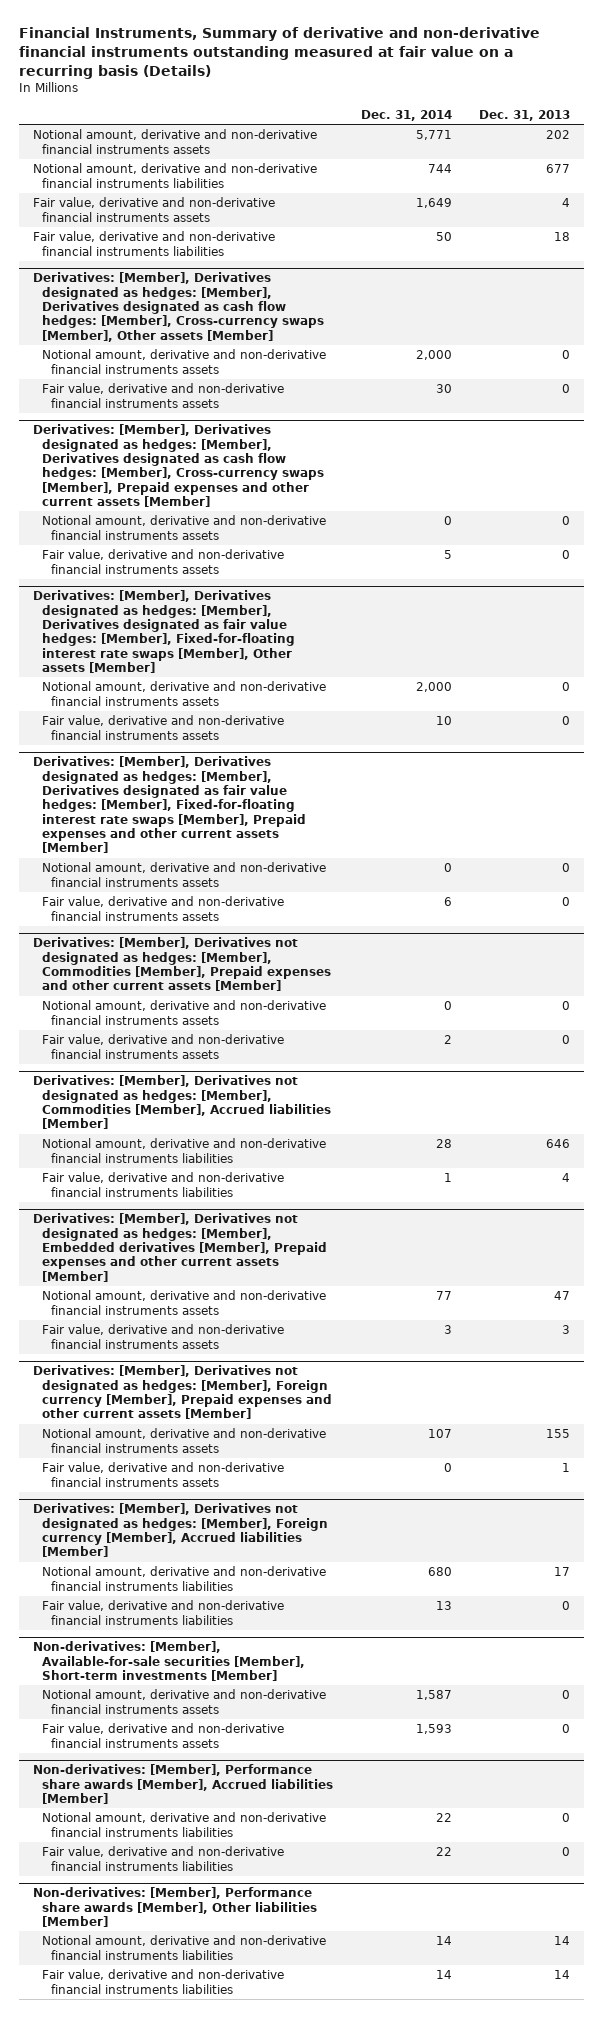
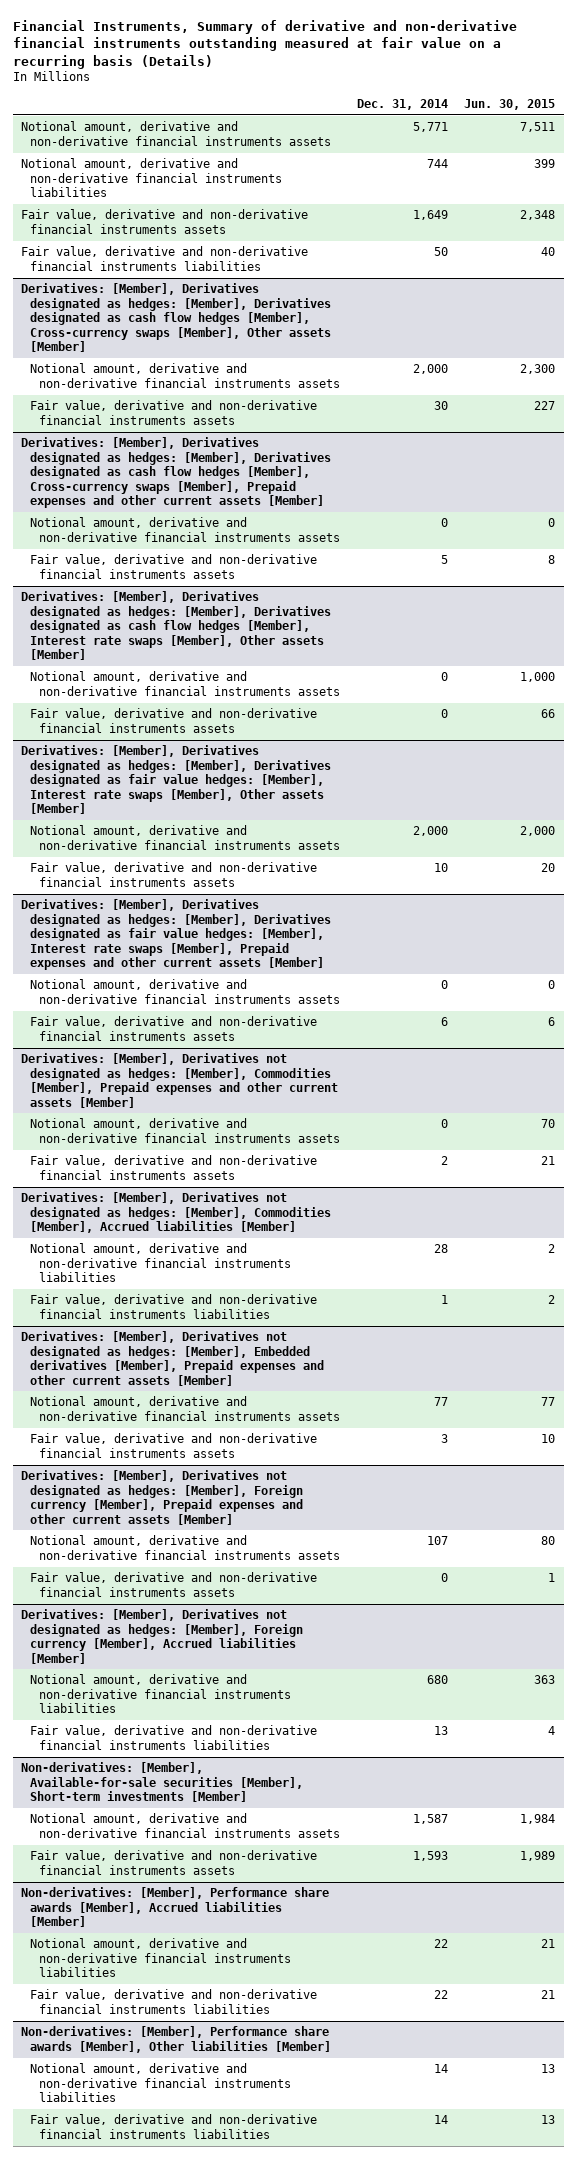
[479,109,571,121] Dec. 31, 2013 -> none
none -> [464,98,556,110] Jun. 30, 2015
[32,272,325,342] Derivatives: [Member], Derivatives designated as hedges: [Member], Derivatives designated as cash flow hedges: [Member], Cross-currency swaps [Member], Other assets [Member] -> [21,283,332,352] Derivatives: [Member], Derivatives designated as hedges: [Member], Derivatives designated as cash flow hedges [Member], Cross-currency swaps [Member], Other assets [Member]
[32,424,325,507] Derivatives: [Member], Derivatives designated as hedges: [Member], Derivatives designated as cash flow hedges: [Member], Cross-currency swaps [Member], Prepaid expenses and other current assets [Member] -> [21,437,332,508] Derivatives: [Member], Derivatives designated as hedges: [Member], Derivatives designated as cash flow hedges [Member], Cross-currency swaps [Member], Prepaid expenses and other current assets [Member]
none -> [21,591,332,660] Derivatives: [Member], Derivatives designated as hedges: [Member], Derivatives designated as cash flow hedges [Member], Interest rate swaps [Member], Other assets [Member]
none -> [30,671,341,696] Notional amount, derivative and non-derivative financial instruments assets
none -> [30,708,318,733] Fair value, derivative and non-derivative financial instruments assets
[32,590,296,673] Derivatives: [Member], Derivatives designated as hedges: [Member], Derivatives designated as fair value hedges: [Member], Fixed-for-floating interest rate swaps [Member], Other assets [Member] -> [21,745,332,814] Derivatives: [Member], Derivatives designated as hedges: [Member], Derivatives designated as fair value hedges: [Member], Interest rate swaps [Member], Other assets [Member]
[32,756,307,854] Derivatives: [Member], Derivatives designated as hedges: [Member], Derivatives designated as fair value hedges: [Member], Fixed-for-floating interest rate swaps [Member], Prepaid expenses and other current assets [Member] -> [21,899,332,970] Derivatives: [Member], Derivatives designated as hedges: [Member], Derivatives designated as fair value hedges: [Member], Interest rate swaps [Member], Prepaid expenses and other current assets [Member]

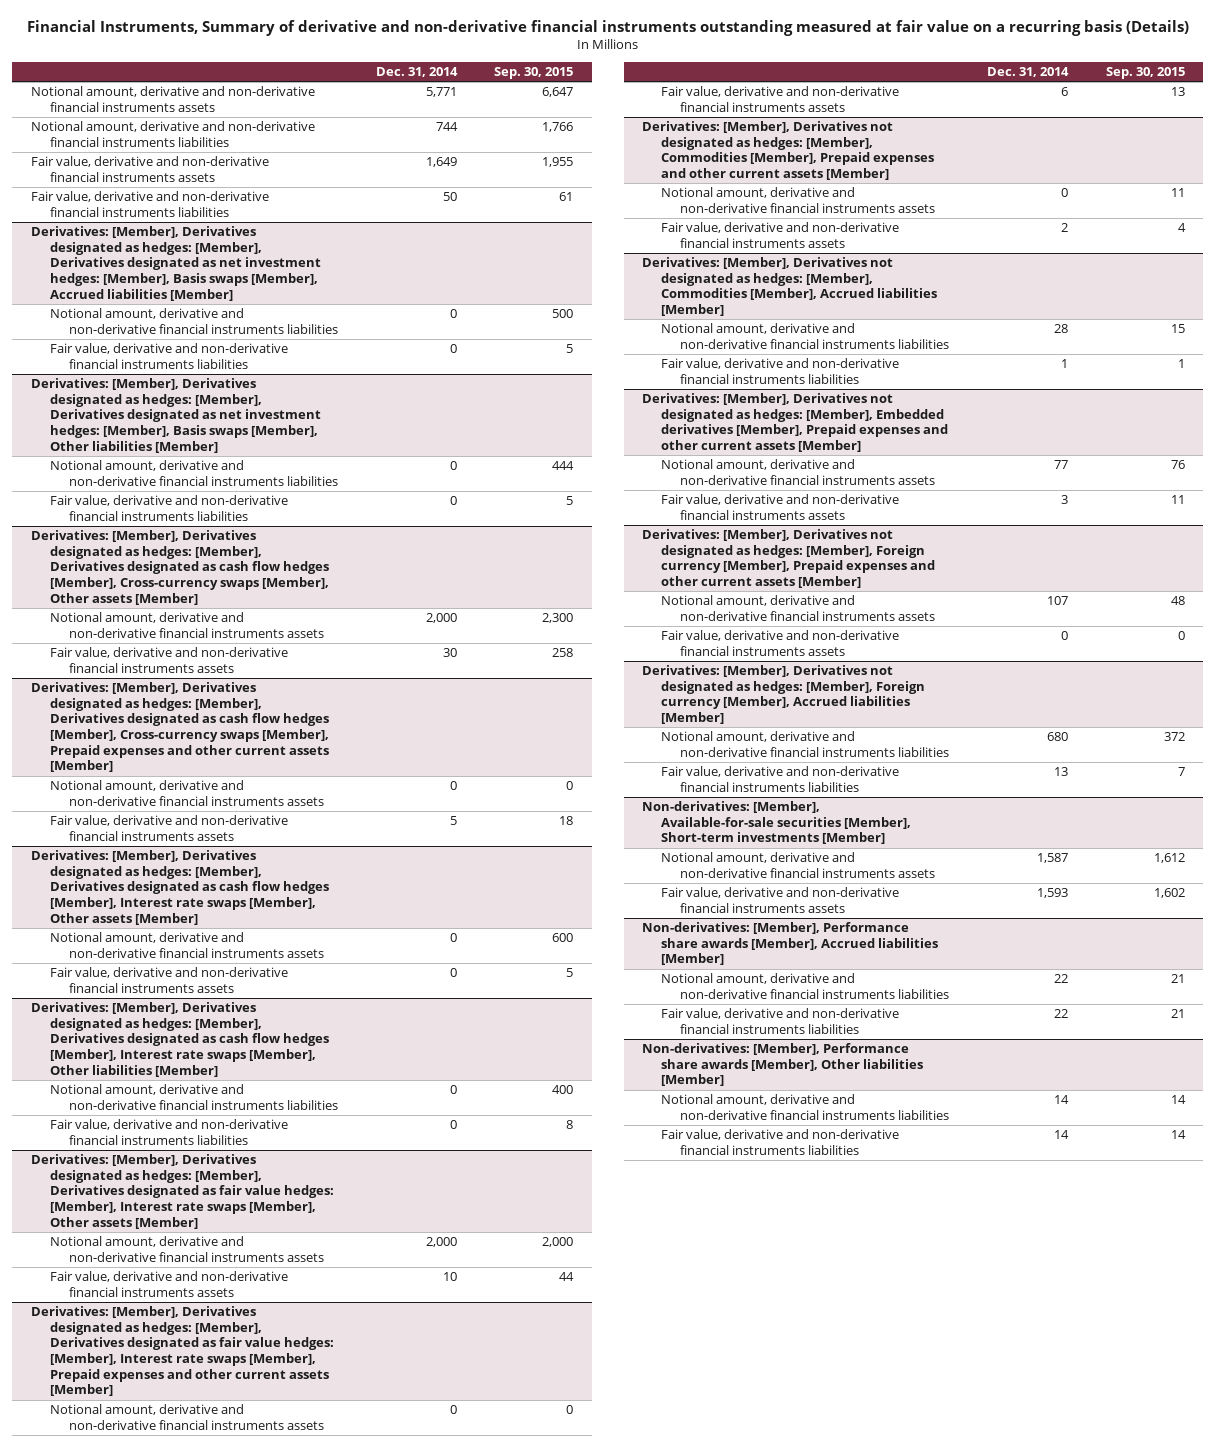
[464,98,556,110] Jun. 30, 2015 -> none
none -> [494,66,574,79] Sep. 30, 2015
none -> [31,226,322,301] Derivatives: [Member], Derivatives designated as hedges: [Member], Derivatives designated as net investment hedges: [Member], Basis swaps [Member], Accrued liabilities [Member]
none -> [50,308,339,334] Notional amount, derivative and non-derivative financial instruments liabilities
none -> [50,343,289,369] Fair value, derivative and non-derivative financial instruments liabilities
none -> [31,378,322,453] Derivatives: [Member], Derivatives designated as hedges: [Member], Derivatives designated as net investment hedges: [Member], Basis swaps [Member], Other liabilities [Member]
none -> [50,460,339,486] Notional amount, derivative and non-derivative financial instruments liabilities
none -> [50,495,289,521] Fair value, derivative and non-derivative financial instruments liabilities
none -> [31,1002,330,1077] Derivatives: [Member], Derivatives designated as hedges: [Member], Derivatives designated as cash flow hedges [Member], Interest rate swaps [Member], Other liabilities [Member]
none -> [50,1084,339,1110] Notional amount, derivative and non-derivative financial instruments liabilities
none -> [50,1119,289,1145] Fair value, derivative and non-derivative financial instruments liabilities

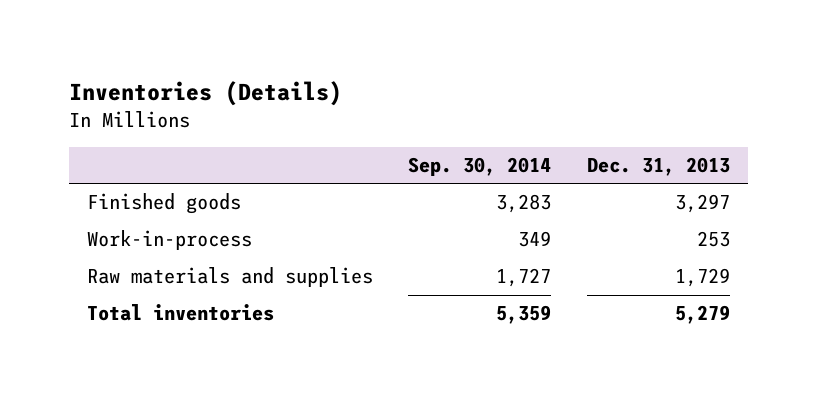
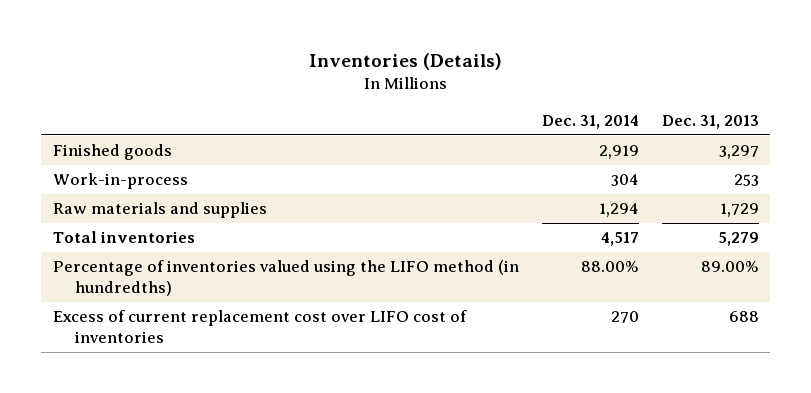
[408,157,552,177] Sep. 30, 2014 -> none
none -> [541,115,639,130] Dec. 31, 2014
none -> [52,260,519,297] Percentage of inventories valued using the LIFO method (in hundredths)
none -> [52,310,467,344] Excess of current replacement cost over LIFO cost of inventories

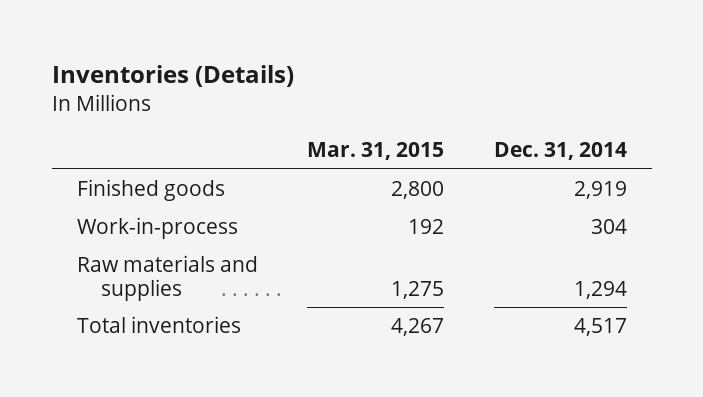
[661,115,759,130] Dec. 31, 2013 -> none
none -> [307,142,445,161] Mar. 31, 2015
[52,260,519,297] Percentage of inventories valued using the LIFO method (in hundredths) -> none
[52,310,467,344] Excess of current replacement cost over LIFO cost of inventories -> none

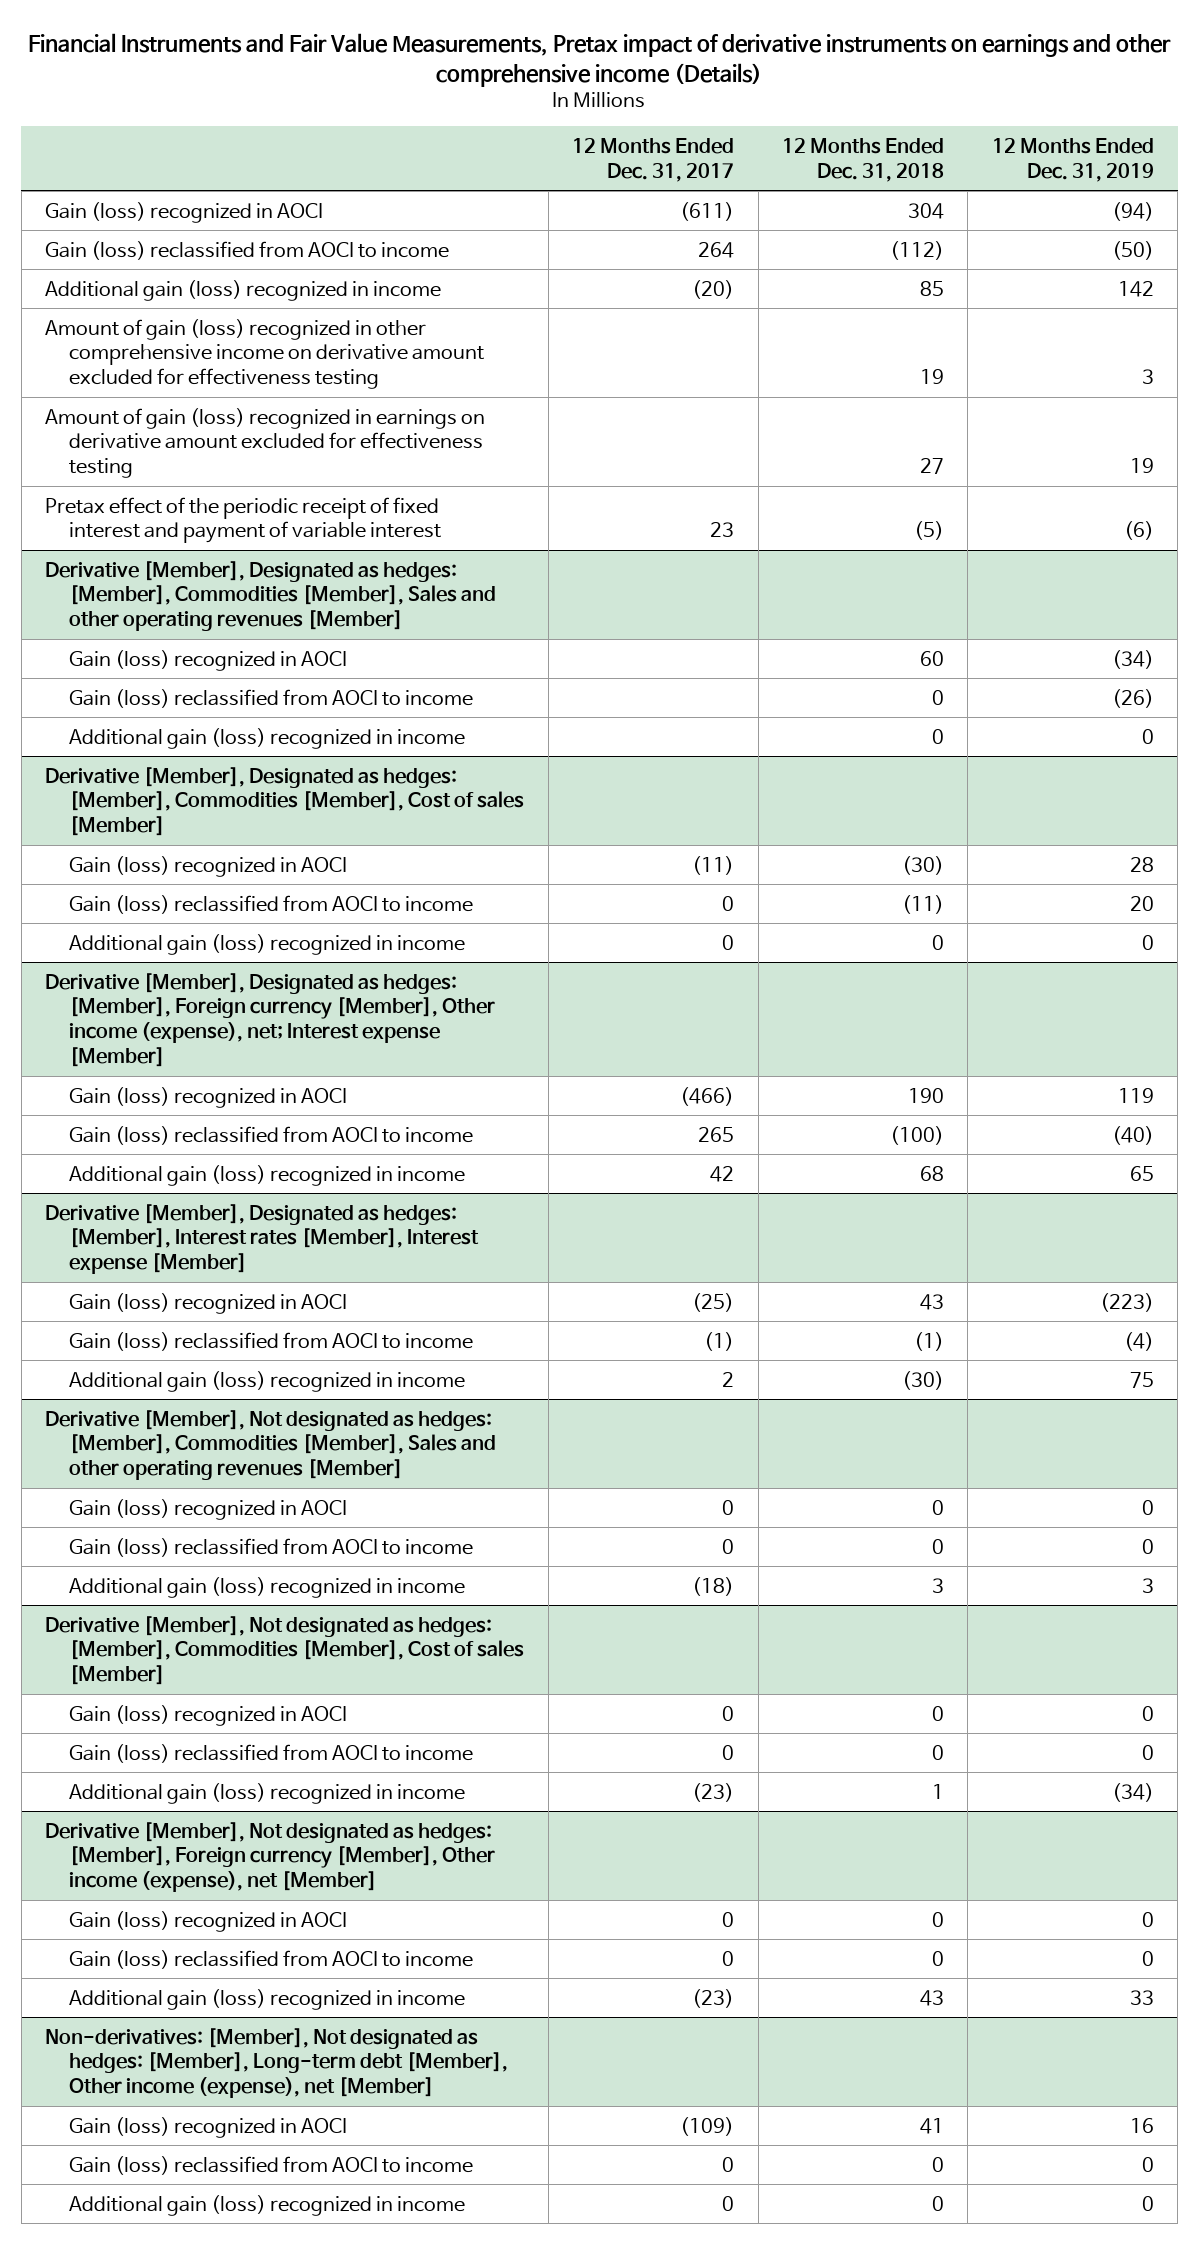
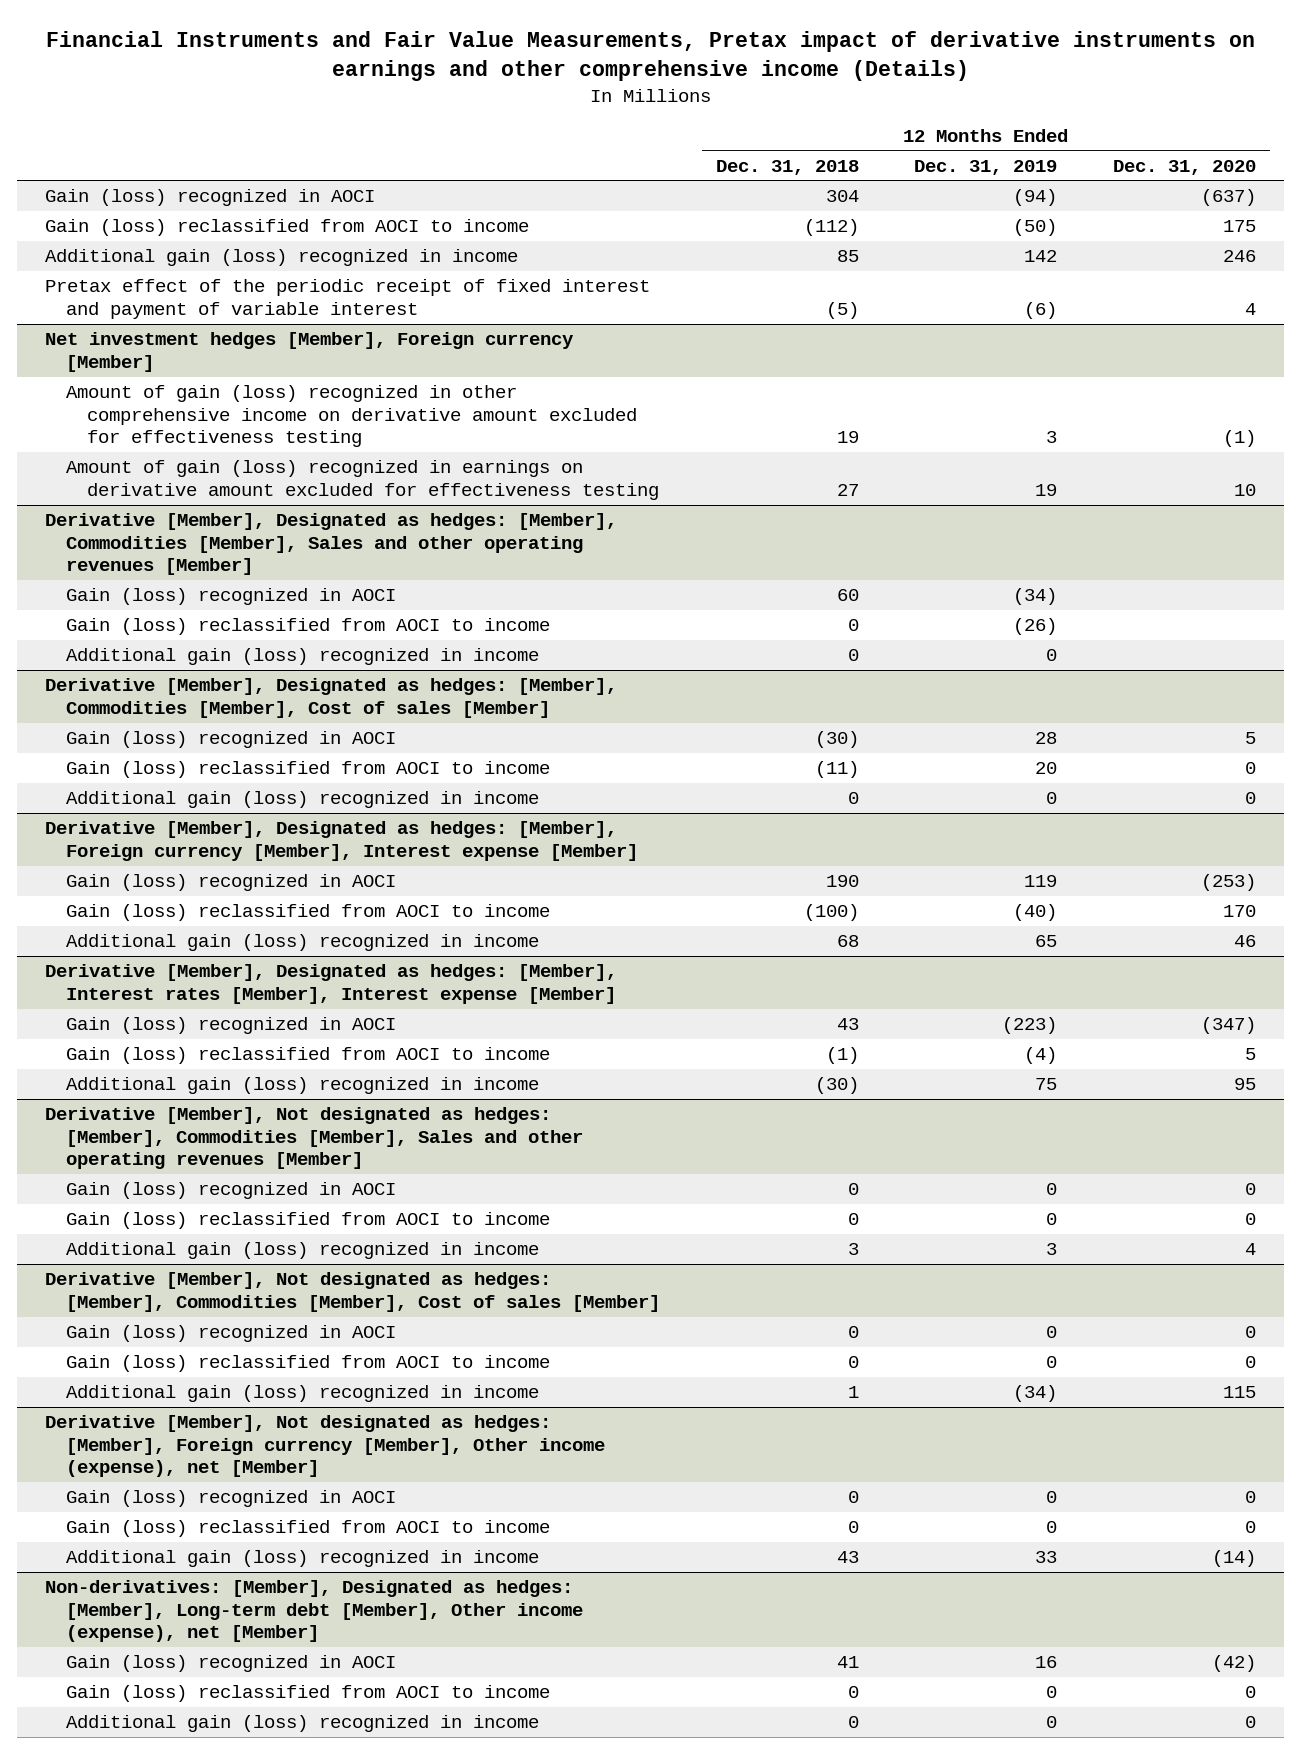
[572,137,735,182] 12 Months Ended Dec. 31, 2017 -> none
none -> [1113,159,1257,175] Dec. 31, 2020
[45,496,442,544] Pretax effect of the periodic receipt of fixed interest and payment of variable interest -> [45,279,651,319] Pretax effect of the periodic receipt of fixed interest and payment of variable interest
none -> [45,332,575,372] Net investment hedges [Member], Foreign currency [Member]
[45,972,496,1067] Derivative [Member], Designated as hedges: [Member], Foreign currency [Member], Other income (expense), net; Interest expense [Member] -> [45,821,639,861] Derivative [Member], Designated as hedges: [Member], Foreign currency [Member], Interest expense [Member]
[45,2027,509,2099] Non-derivatives: [Member], Not designated as hedges: [Member], Long-term debt [Member], Other income (expense), net [Member] -> [45,1580,584,1643] Non-derivatives: [Member], Designated as hedges: [Member], Long-term debt [Member], Other income (expense), net [Member]

